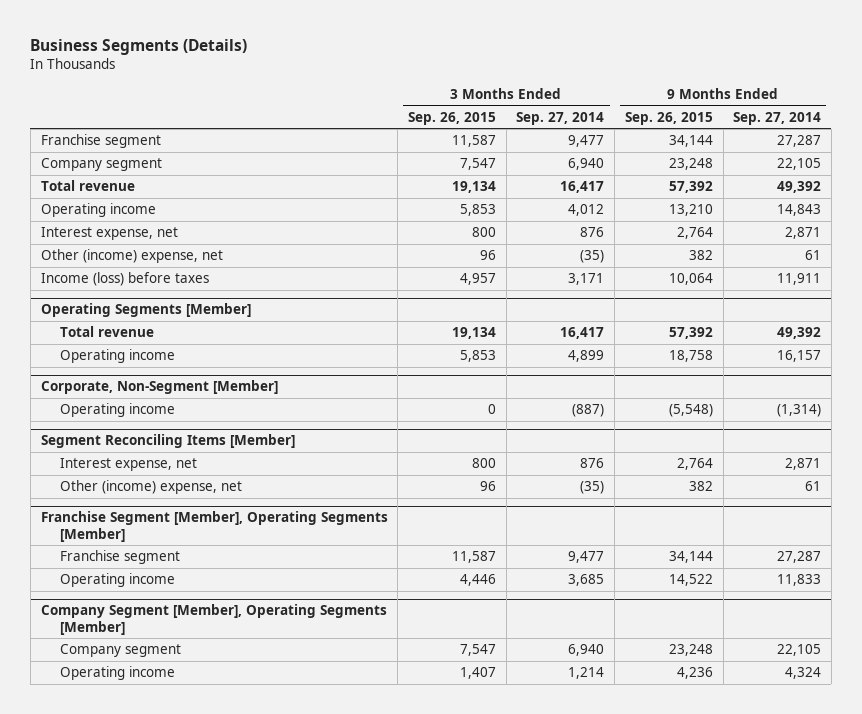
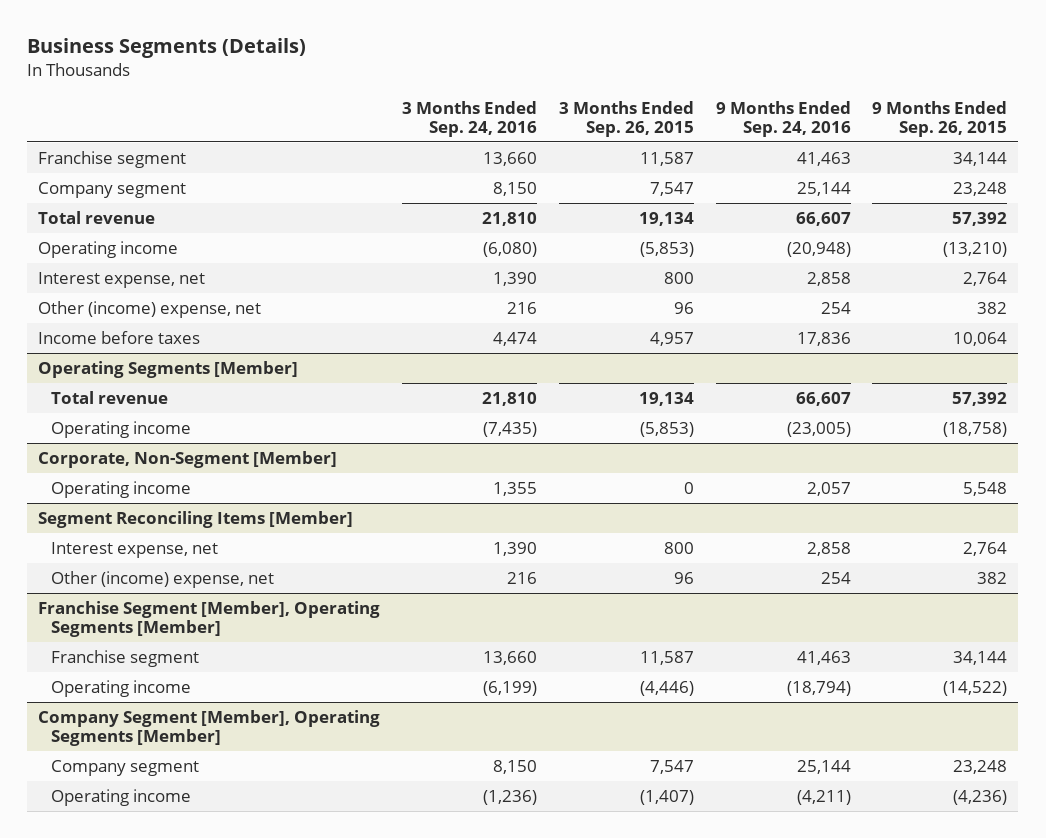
[516,111,605,125] Sep. 27, 2014 -> none
[733,111,822,125] Sep. 27, 2014 -> none
none -> [402,100,538,137] 3 Months Ended Sep. 24, 2016
none -> [715,100,851,137] 9 Months Ended Sep. 24, 2016
[460,204,497,217] 5,853 -> [639,241,694,257] (5,853)
[668,204,713,217] 13,210 -> [943,241,1008,257] (13,210)
[40,272,209,287] Income (loss) before taxes -> [38,330,201,344] Income before taxes
[460,350,497,363] 5,853 -> [639,421,694,437] (5,853)
[668,350,713,363] 18,758 -> [943,421,1008,437] (18,758)
[668,404,713,418] (5,548) -> [963,481,1008,496] 5,548
[460,574,497,587] 4,446 -> [639,680,694,696] (4,446)
[668,574,713,587] 14,522 -> [943,680,1008,696] (14,522)
[460,667,497,680] 1,407 -> [639,789,694,805] (1,407)
[676,667,713,680] 4,236 -> [953,789,1008,805] (4,236)

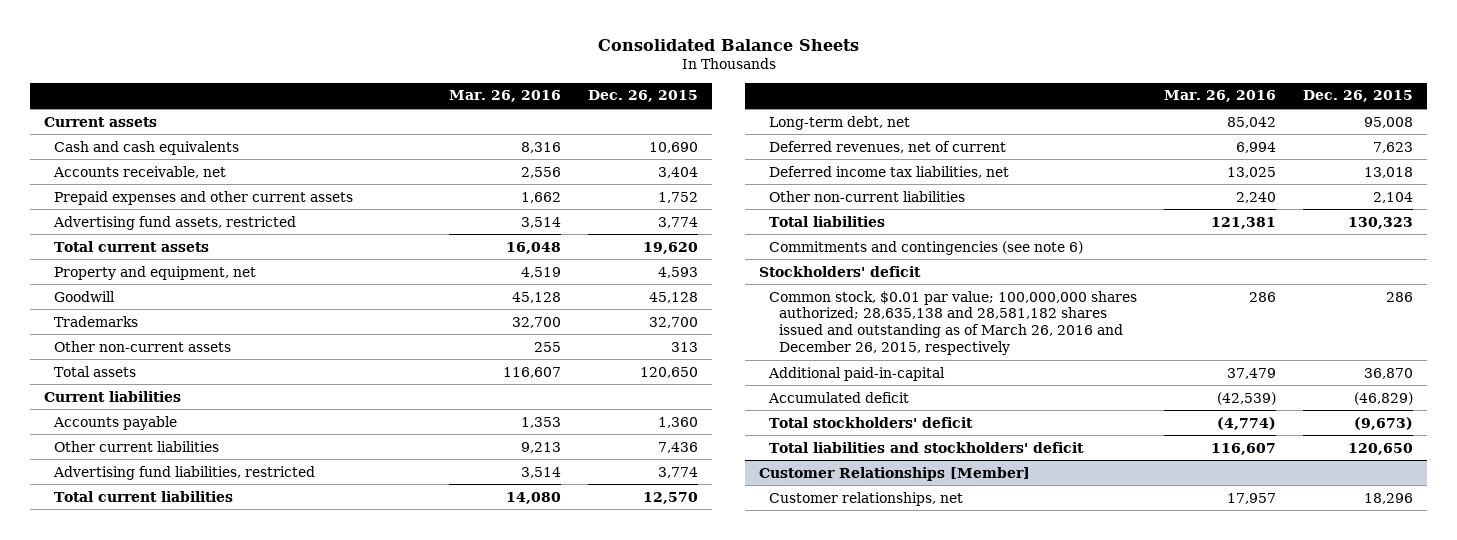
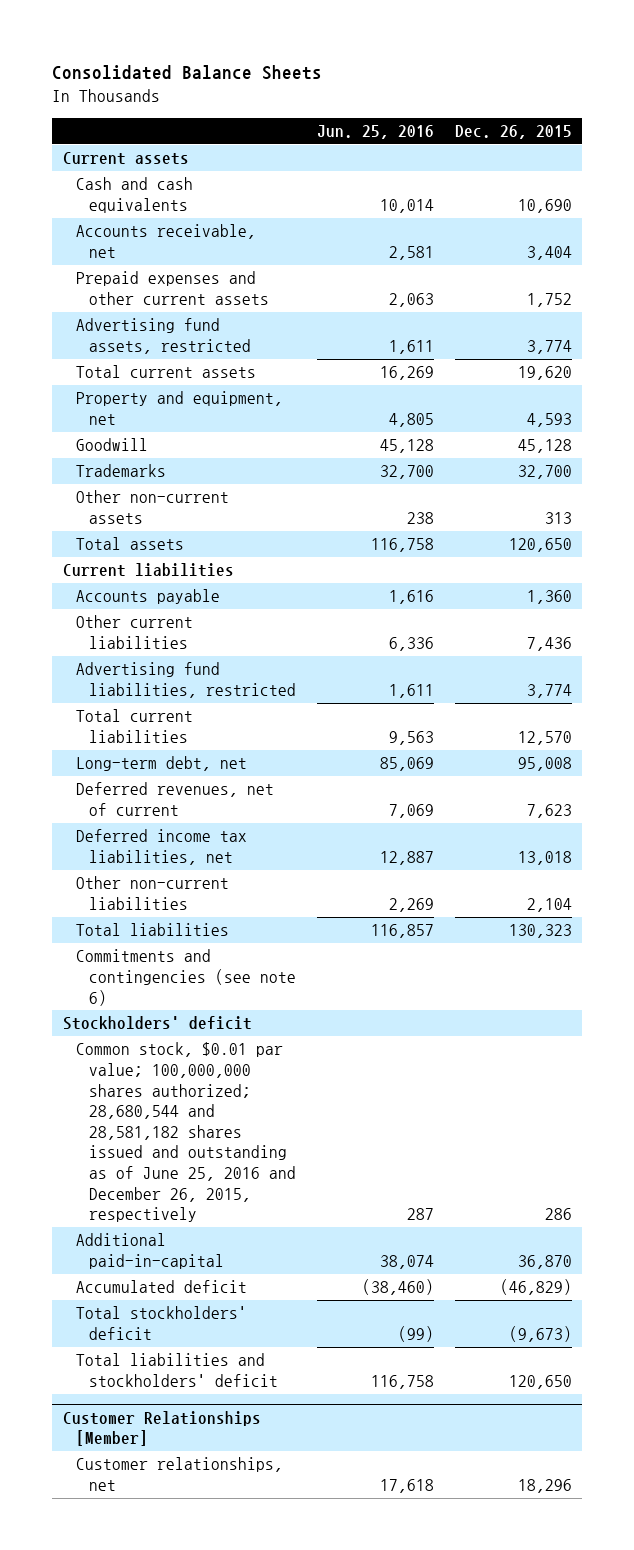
[448,90,561,103] Mar. 26, 2016 -> none
none -> [316,125,434,140] Jun. 25, 2016
[769,290,1138,356] Common stock, $0.01 par value; 100,000,000 shares authorized; 28,635,138 and 28,581,182 shares issued and outstanding as of March 26, 2016 and December 26, 2015, respectively -> [75,1042,297,1223] Common stock, $0.01 par value; 100,000,000 shares authorized; 28,680,544 and 28,581,182 shares issued and outstanding as of June 25, 2016 and December 26, 2015, respectively

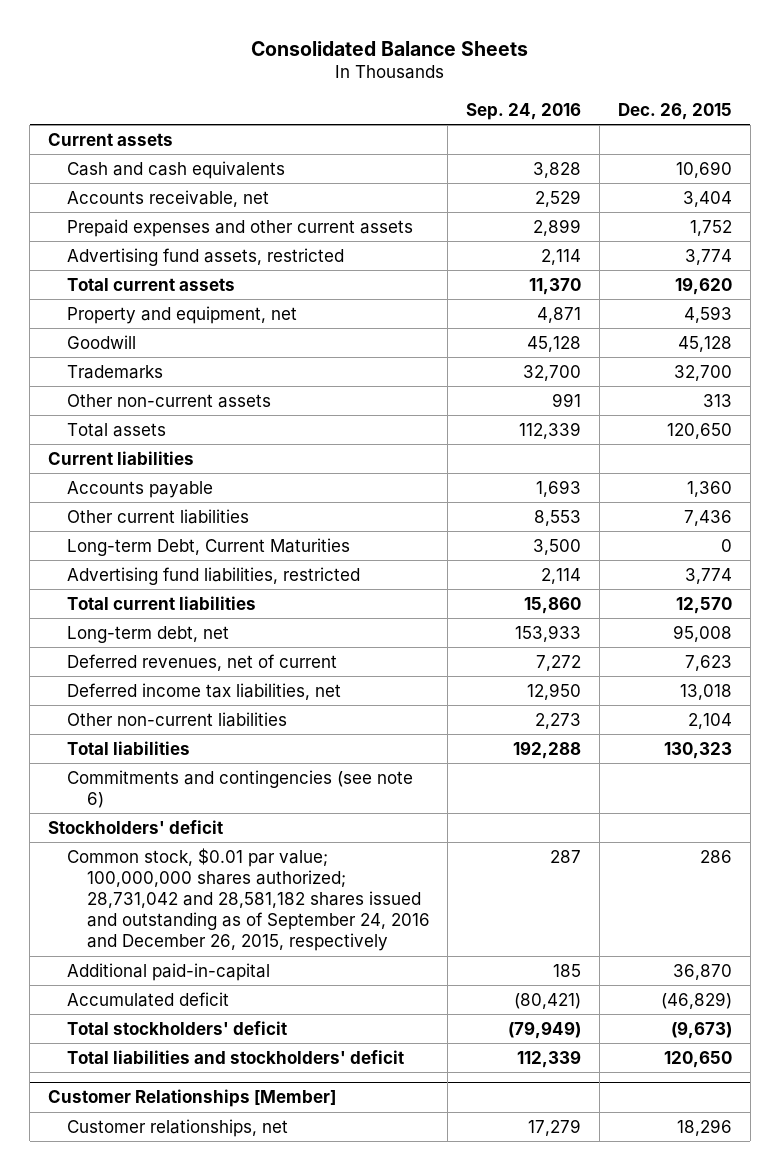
[316,125,434,140] Jun. 25, 2016 -> none
none -> [466,102,582,120] Sep. 24, 2016
none -> [67,537,351,556] Long-term Debt, Current Maturities
[75,1042,297,1223] Common stock, $0.01 par value; 100,000,000 shares authorized; 28,680,544 and 28,581,182 shares issued and outstanding as of June 25, 2016 and December 26, 2015, respectively -> [67,847,430,952] Common stock, $0.01 par value; 100,000,000 shares authorized; 28,731,042 and 28,581,182 shares issued and outstanding as of September 24, 2016 and December 26, 2015, respectively

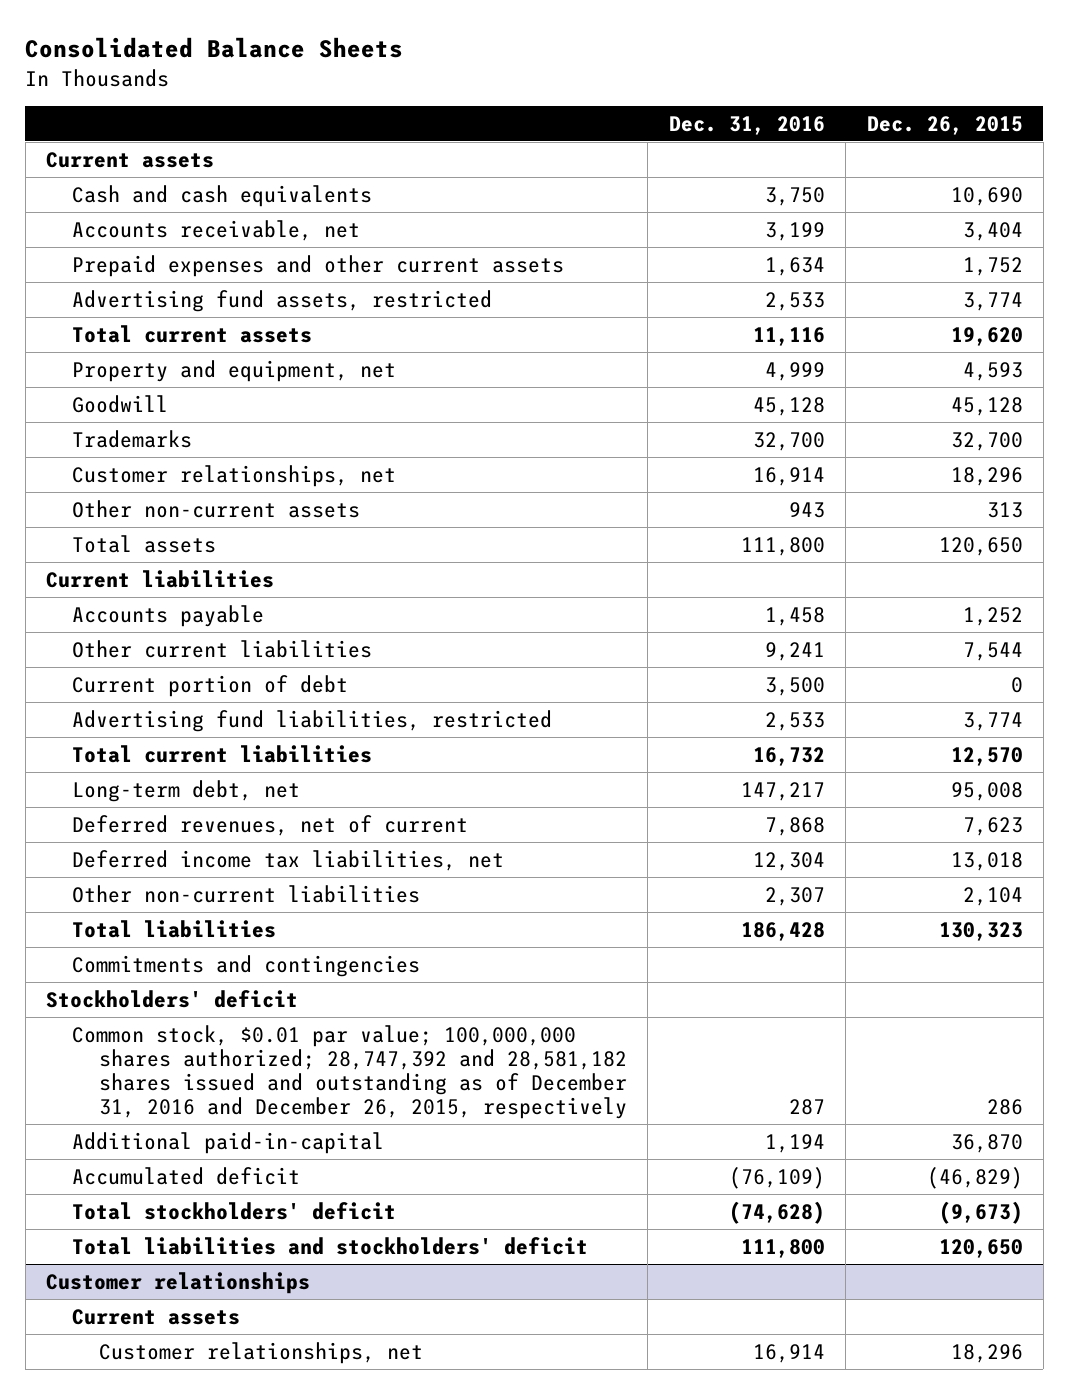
[466,102,582,120] Sep. 24, 2016 -> none
none -> [668,115,825,135] Dec. 31, 2016
none -> [72,464,397,487] Customer relationships, net
[686,480,732,497] 1,360 -> [962,606,1023,626] 1,252
[683,509,732,526] 7,436 -> [962,641,1023,661] 7,544
[67,537,351,556] Long-term Debt, Current Maturities -> [72,674,349,697] Current portion of debt
[67,769,414,808] Commitments and contingencies (see note 6) -> [72,954,421,977] Commitments and contingencies
[67,847,430,952] Common stock, $0.01 par value; 100,000,000 shares authorized; 28,731,042 and 28,581,182 shares issued and outstanding as of September 24, 2016 and December 26, 2015, respectively -> [72,1024,627,1120] Common stock, $0.01 par value; 100,000,000 shares authorized; 28,747,392 and 28,581,182 shares issued and outstanding as of December 31, 2016 and December 26, 2015, respectively
[47,1089,336,1108] Customer Relationships [Member] -> [46,1271,311,1294] Customer relationships
none -> [72,1308,241,1325] Current assets

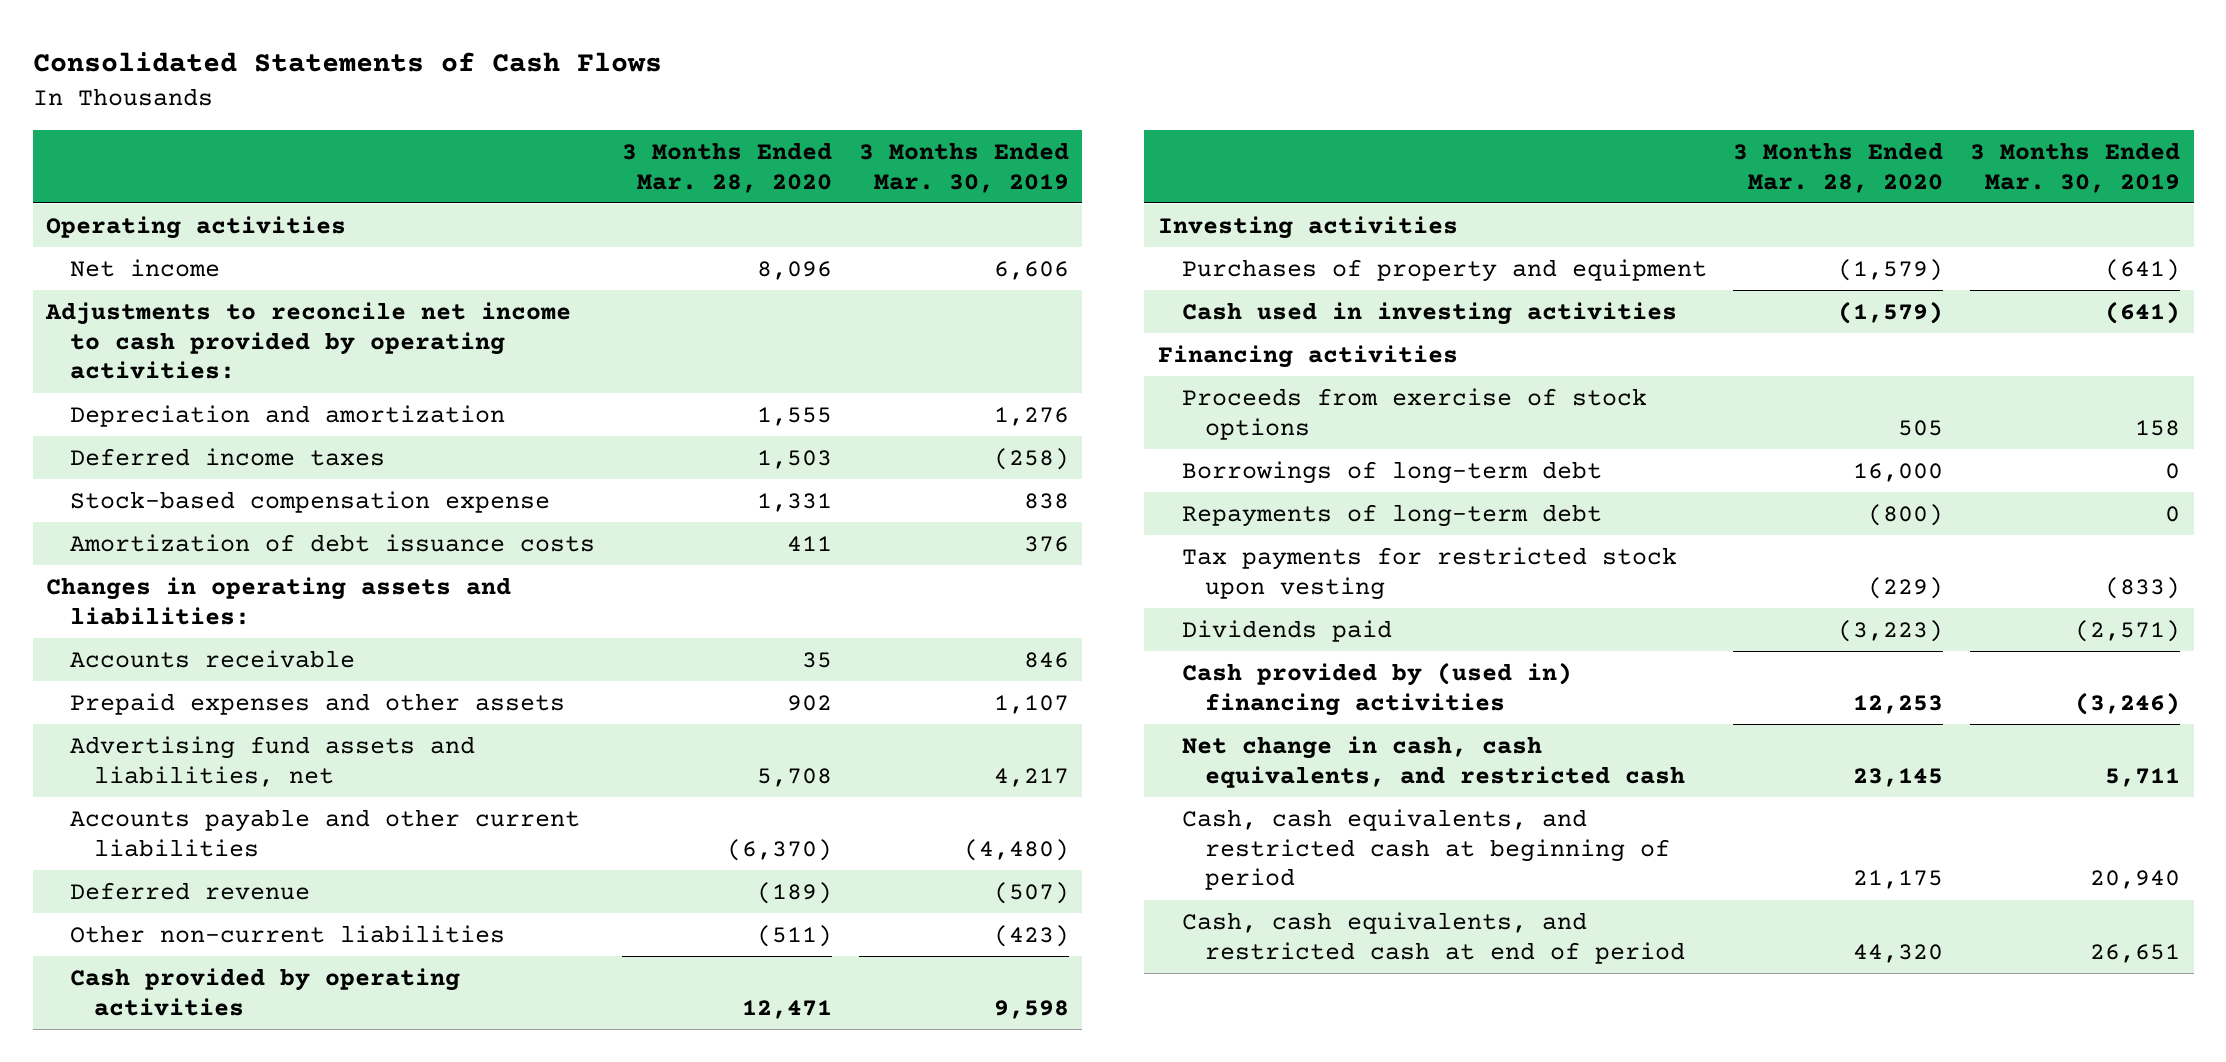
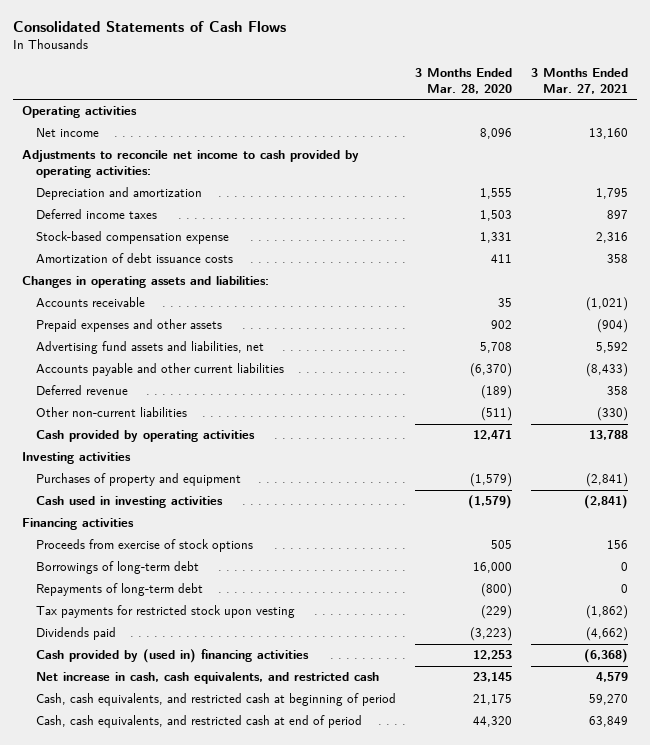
[858,141,1069,193] 3 Months Ended Mar. 30, 2019 -> none
none -> [530,68,628,95] 3 Months Ended Mar. 27, 2021
[1181,735,1686,788] Net change in cash, cash equivalents, and restricted cash -> [36,672,380,685] Net increase in cash, cash equivalents, and restricted cash

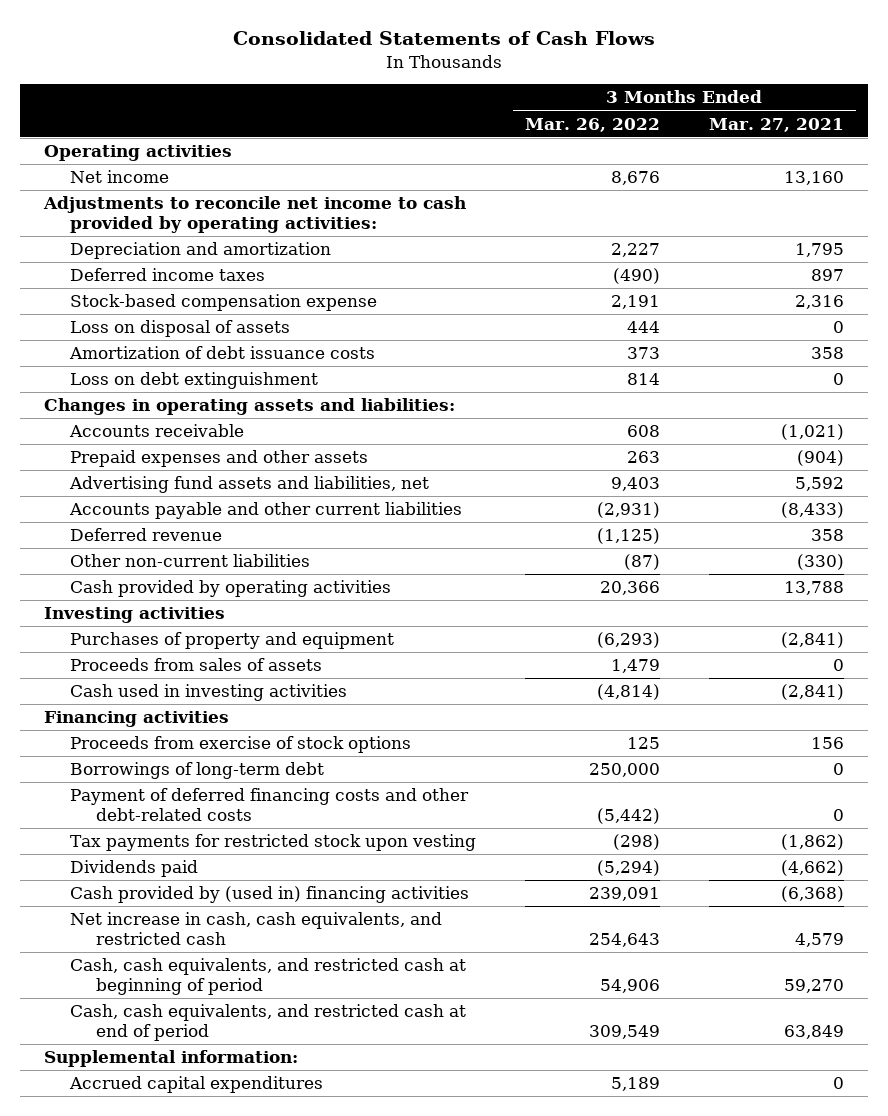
[415,68,513,95] 3 Months Ended Mar. 28, 2020 -> none
none -> [524,117,660,132] Mar. 26, 2022
none -> [70,320,291,338] Loss on disposal of assets
none -> [70,372,319,390] Loss on debt extinguishment
none -> [70,658,323,672] Proceeds from sales of assets
[36,583,204,597] Repayments of long-term debt -> none
none -> [70,788,470,821] Payment of deferred financing costs and other debt-related costs
none -> [44,1050,299,1068] Supplemental information:
none -> [69,1076,324,1094] Accrued capital expenditures

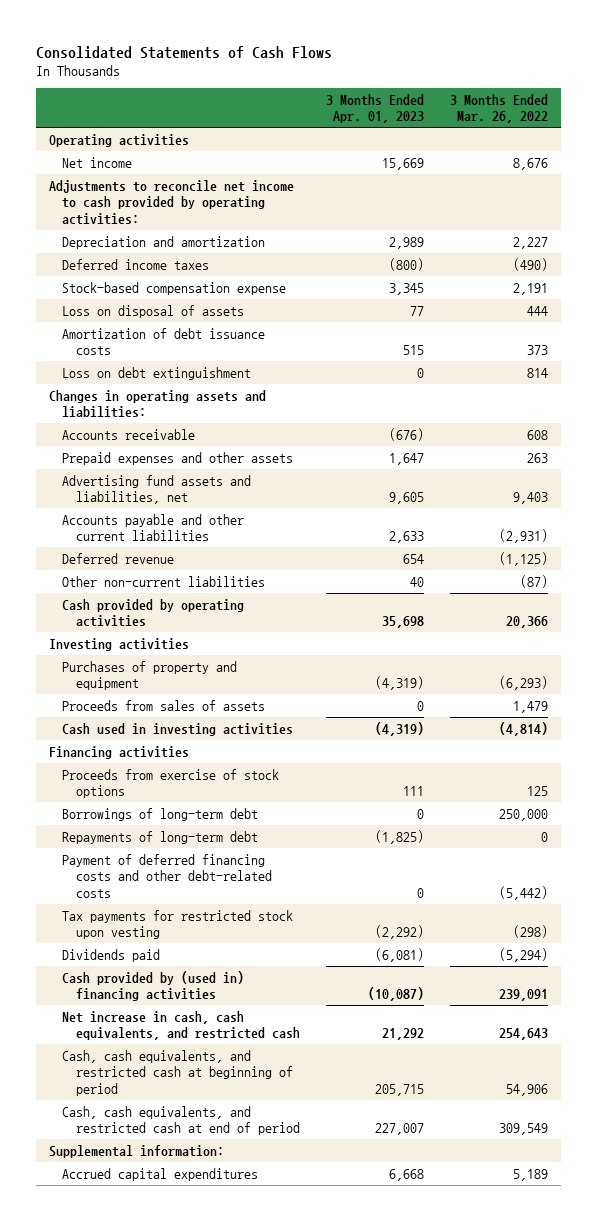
[708,117,844,132] Mar. 27, 2021 -> none
none -> [325,93,424,124] 3 Months Ended Apr. 01, 2023
none -> [62,830,259,844] Repayments of long-term debt

